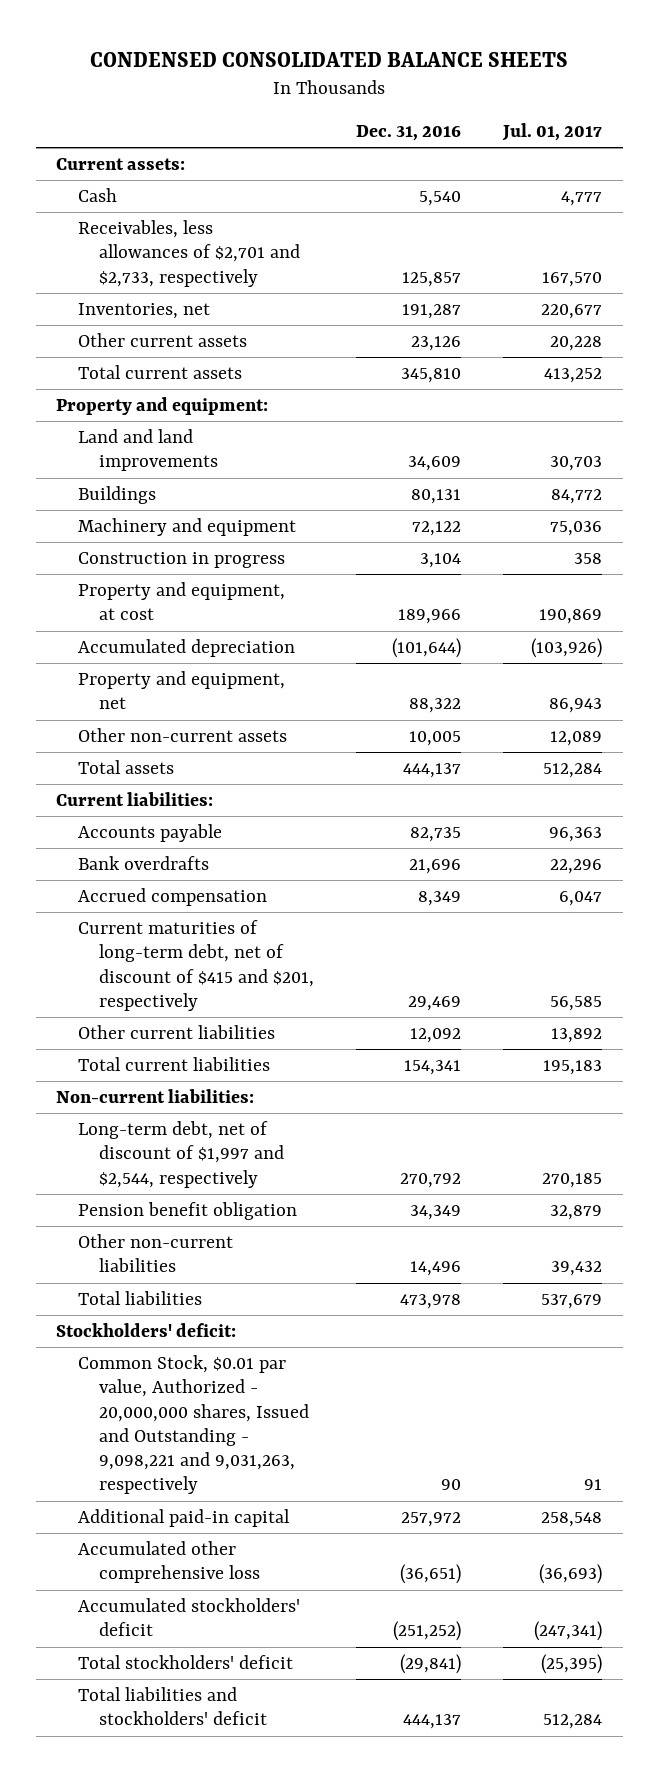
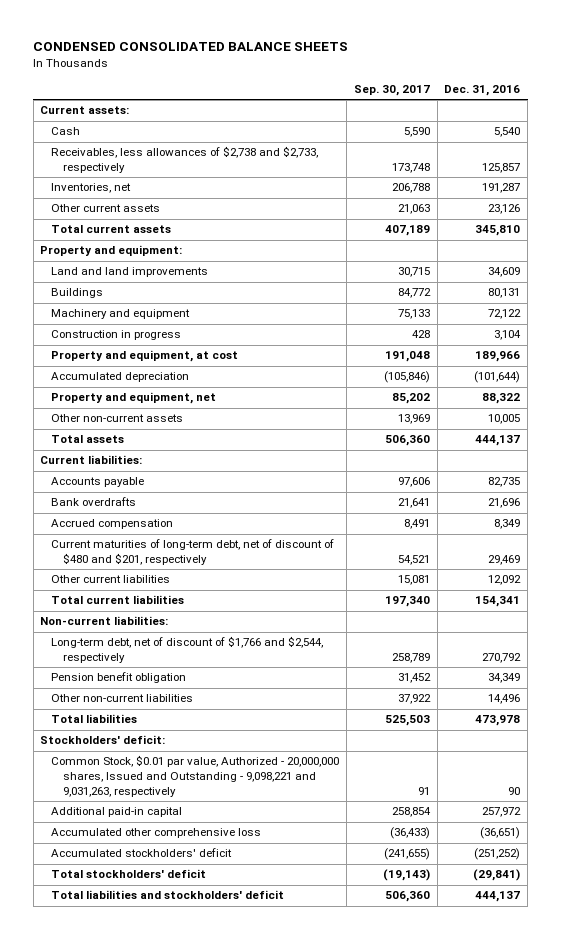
[501,122,602,141] Jul. 01, 2017 -> none
none -> [353,84,430,96] Sep. 30, 2017
[77,219,301,287] Receivables, less allowances of $2,701 and $2,733, respectively -> [51,146,319,174] Receivables, less allowances of $2,738 and $2,733, respectively
[77,919,315,1011] Current maturities of long-term debt, net of discount of $415 and $201, respectively -> [51,539,335,566] Current maturities of long-term debt, net of discount of $480 and $201, respectively
[77,1120,285,1188] Long-term debt, net of discount of $1,997 and $2,544, respectively -> [51,636,324,664] Long-term debt, net of discount of $1,766 and $2,544, respectively

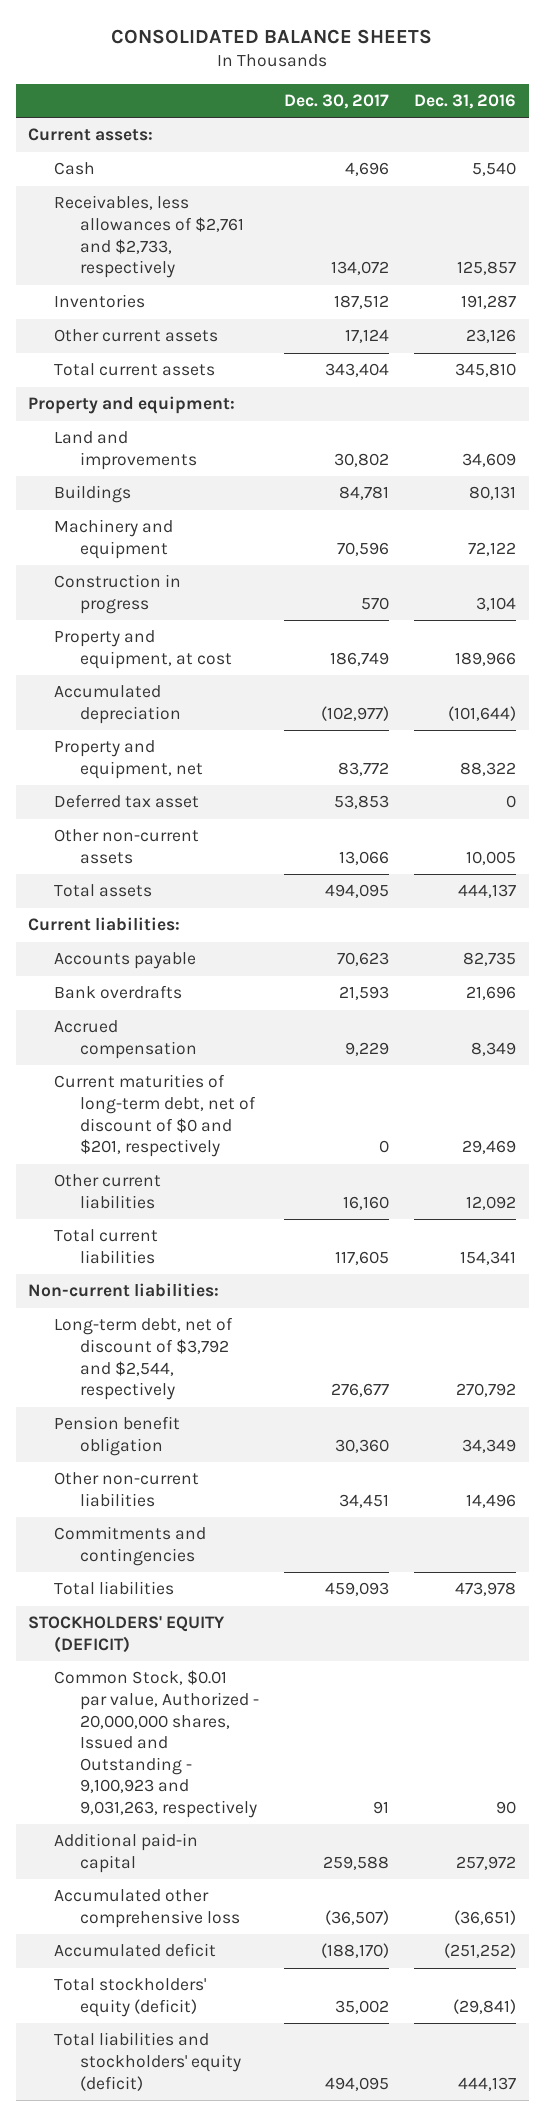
[33,42,349,52] CONDENSED CONSOLIDATED BALANCE SHEETS -> [111,28,433,44] CONSOLIDATED BALANCE SHEETS
[353,84,430,96] Sep. 30, 2017 -> none
none -> [283,94,389,110] Dec. 30, 2017
[51,146,319,174] Receivables, less allowances of $2,738 and $2,733, respectively -> [53,195,244,279] Receivables, less allowances of $2,761 and $2,733, respectively
[51,183,132,194] Inventories, net -> [53,294,145,309] Inventories
[51,267,209,278] Land and land improvements -> [53,431,197,471] Land and improvements
none -> [53,794,199,809] Deferred tax asset
[51,539,335,566] Current maturities of long-term debt, net of discount of $480 and $201, respectively -> [53,1074,256,1158] Current maturities of long-term debt, net of discount of $0 and $201, respectively
[51,636,324,664] Long-term debt, net of discount of $1,766 and $2,544, respectively -> [53,1317,233,1401] Long-term debt, net of discount of $3,792 and $2,544, respectively
none -> [53,1526,206,1567] Commitments and contingencies
[40,735,166,745] Stockholders' deficit: -> [28,1616,226,1654] STOCKHOLDERS' EQUITY (DEFICIT)
[51,755,340,797] Common Stock, $0.01 par value, Authorized - 20,000,000 shares, Issued and Outstanding - 9,098,221 and 9,031,263, respectively -> [53,1670,259,1819] Common Stock, $0.01 par value, Authorized - 20,000,000 shares, Issued and Outstanding - 9,100,923 and 9,031,263, respectively
[51,848,233,858] Accumulated stockholders' deficit -> [53,1943,216,1958] Accumulated deficit
[51,869,207,879] Total stockholders' deficit -> [53,1978,206,2018] Total stockholders' equity (deficit)
[51,890,285,900] Total liabilities and stockholders' deficit -> [53,2032,241,2091] Total liabilities and stockholders' equity (deficit)

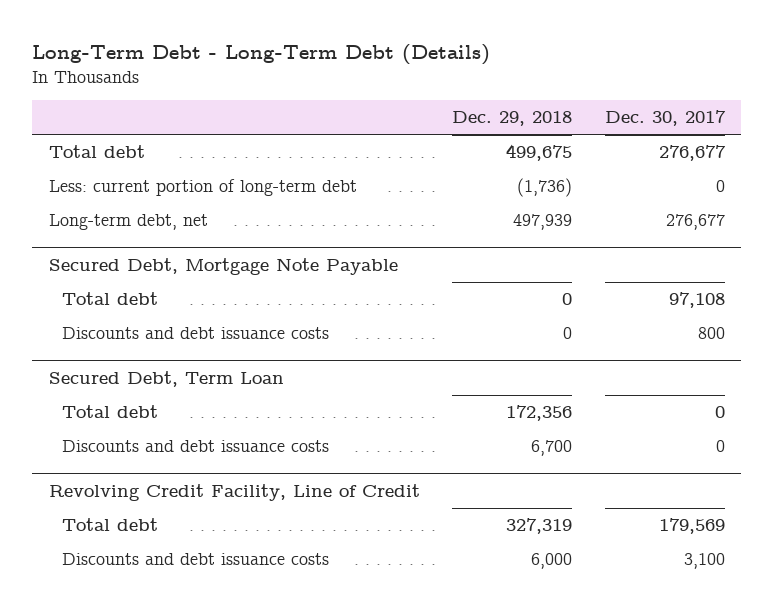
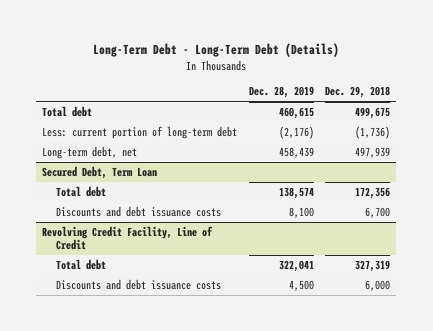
[604,110,726,127] Dec. 30, 2017 -> none
none -> [248,86,314,99] Dec. 28, 2019
[48,257,398,275] Secured Debt, Mortgage Note Payable -> none
[61,292,158,306] Total debt -> none
[61,327,329,340] Discounts and debt issuance costs -> none

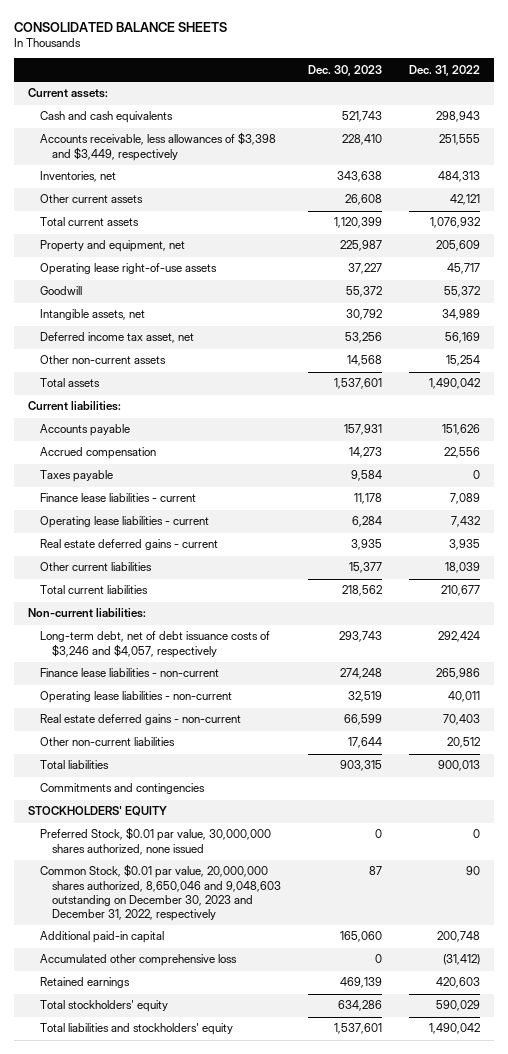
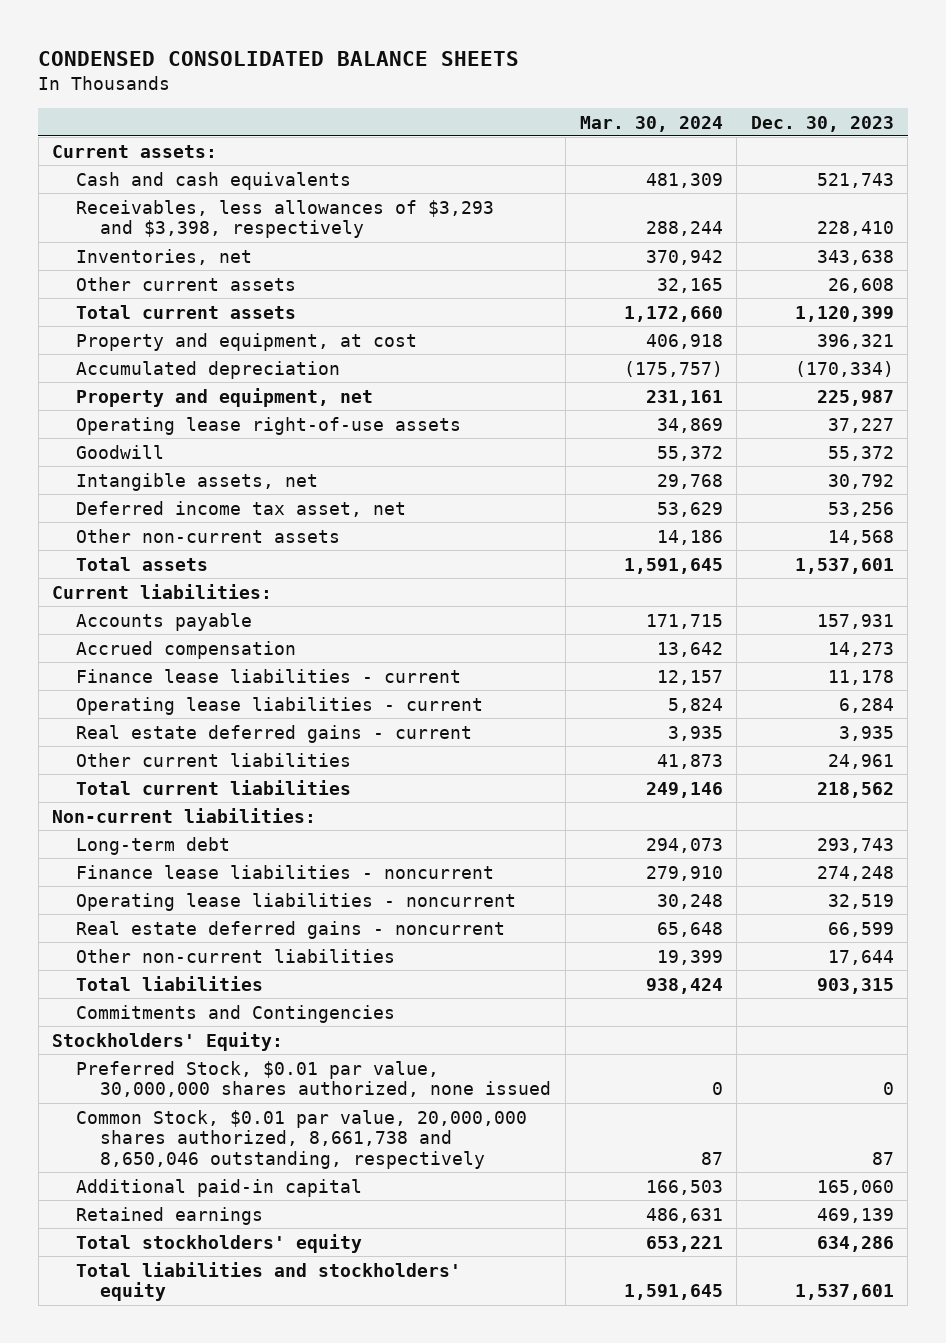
[14,21,228,32] CONSOLIDATED BALANCE SHEETS -> [38,50,520,66] CONDENSED CONSOLIDATED BALANCE SHEETS
[409,64,481,76] Dec. 31, 2022 -> none
none -> [579,115,723,132] Mar. 30, 2024
[39,132,276,161] Accounts receivable, less allowances of $3,398 and $3,449, respectively -> [76,199,495,239] Receivables, less allowances of $3,293 and $3,398, respectively
none -> [76,332,418,351] Property and equipment, at cost
none -> [76,360,341,379] Accumulated depreciation
[39,470,113,483] Taxes payable -> none
[348,562,382,574] 15,377 -> [827,753,894,769] 24,961
[39,631,270,658] Long-term debt, net of debt issuance costs of $3,246 and $4,057, respectively -> [76,836,231,855] Long-term debt
[39,668,219,678] Finance lease liabilities - non-current -> [76,864,495,879] Finance lease liabilities - noncurrent
[39,691,232,704] Operating lease liabilities - non-current -> [76,892,517,911] Operating lease liabilities - noncurrent
[39,714,241,726] Real estate deferred gains - non-current -> [76,920,506,939] Real estate deferred gains - noncurrent
[39,783,205,795] Commitments and contingencies -> [76,1004,396,1023] Commitments and Contingencies
[27,806,167,817] STOCKHOLDERS' EQUITY -> [52,1031,284,1051] Stockholders' Equity:
[39,864,281,922] Common Stock, $0.01 par value, 20,000,000 shares authorized, 8,650,046 and 9,048,603 outstanding on December 30, 2023 and December 31, 2022, respectively -> [76,1109,528,1170] Common Stock, $0.01 par value, 20,000,000 shares authorized, 8,661,738 and 8,650,046 outstanding, respectively
[39,954,237,967] Accumulated other comprehensive loss -> none

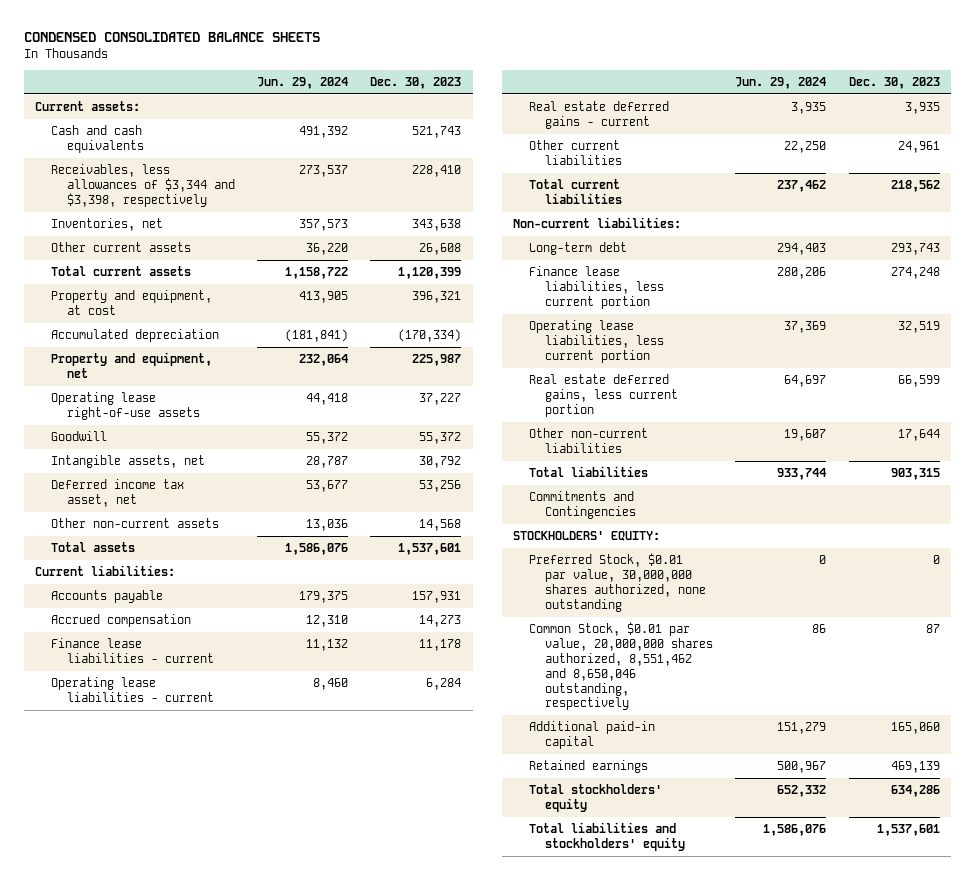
[579,115,723,132] Mar. 30, 2024 -> none
none -> [256,77,348,90] Jun. 29, 2024
[76,199,495,239] Receivables, less allowances of $3,293 and $3,398, respectively -> [50,164,235,207] Receivables, less allowances of $3,344 and $3,398, respectively
[76,864,495,879] Finance lease liabilities - noncurrent -> [529,266,665,309] Finance lease liabilities, less current portion
[76,892,517,911] Operating lease liabilities - noncurrent -> [529,320,665,363] Operating lease liabilities, less current portion
[76,920,506,939] Real estate deferred gains - noncurrent -> [529,374,679,417] Real estate deferred gains, less current portion
[52,1031,284,1051] Stockholders' Equity: -> [513,531,661,542] STOCKHOLDERS' EQUITY:
[76,1060,552,1098] Preferred Stock, $0.01 par value, 30,000,000 shares authorized, none issued -> [529,553,707,612] Preferred Stock, $0.01 par value, 30,000,000 shares authorized, none outstanding
[76,1109,528,1170] Common Stock, $0.01 par value, 20,000,000 shares authorized, 8,661,738 and 8,650,046 outstanding, respectively -> [529,622,714,711] Common Stock, $0.01 par value, 20,000,000 shares authorized, 8,551,462 and 8,650,046 outstanding, respectively

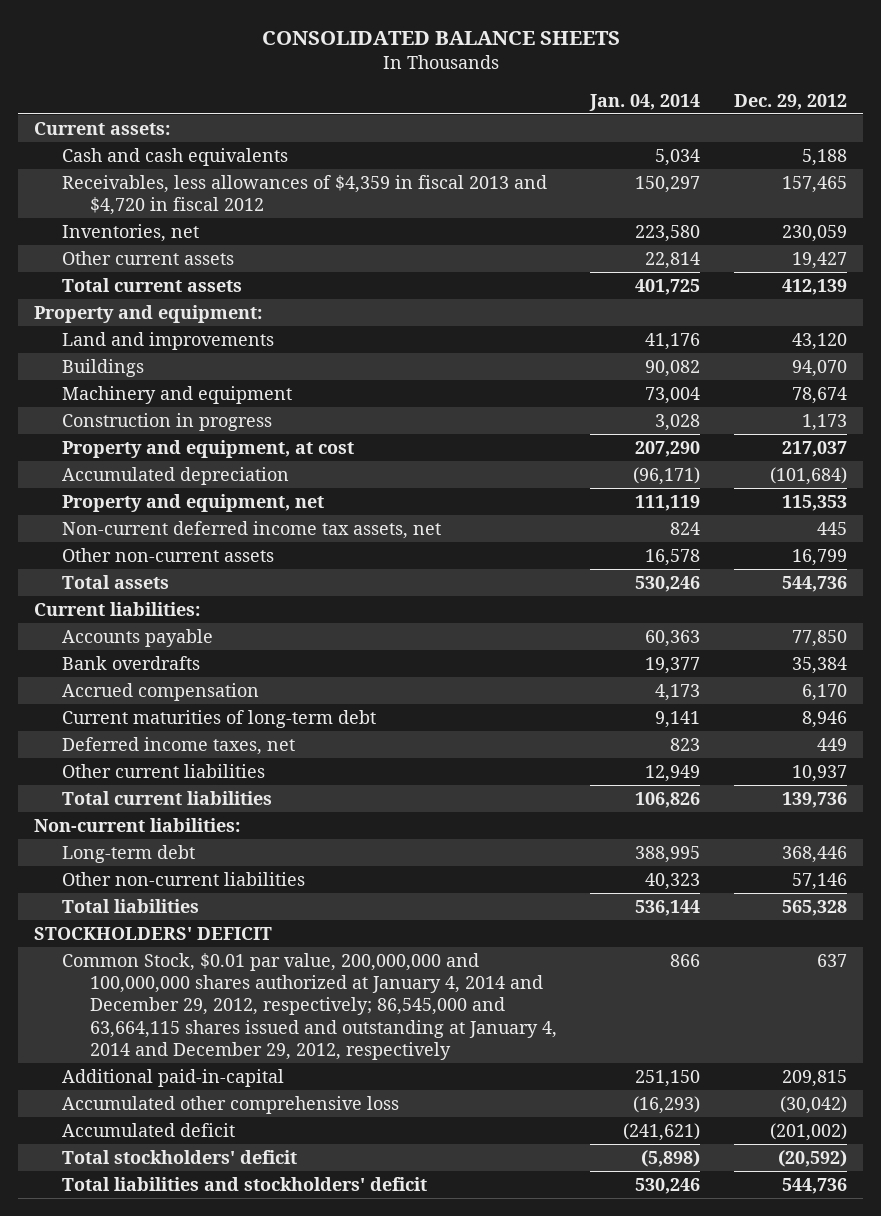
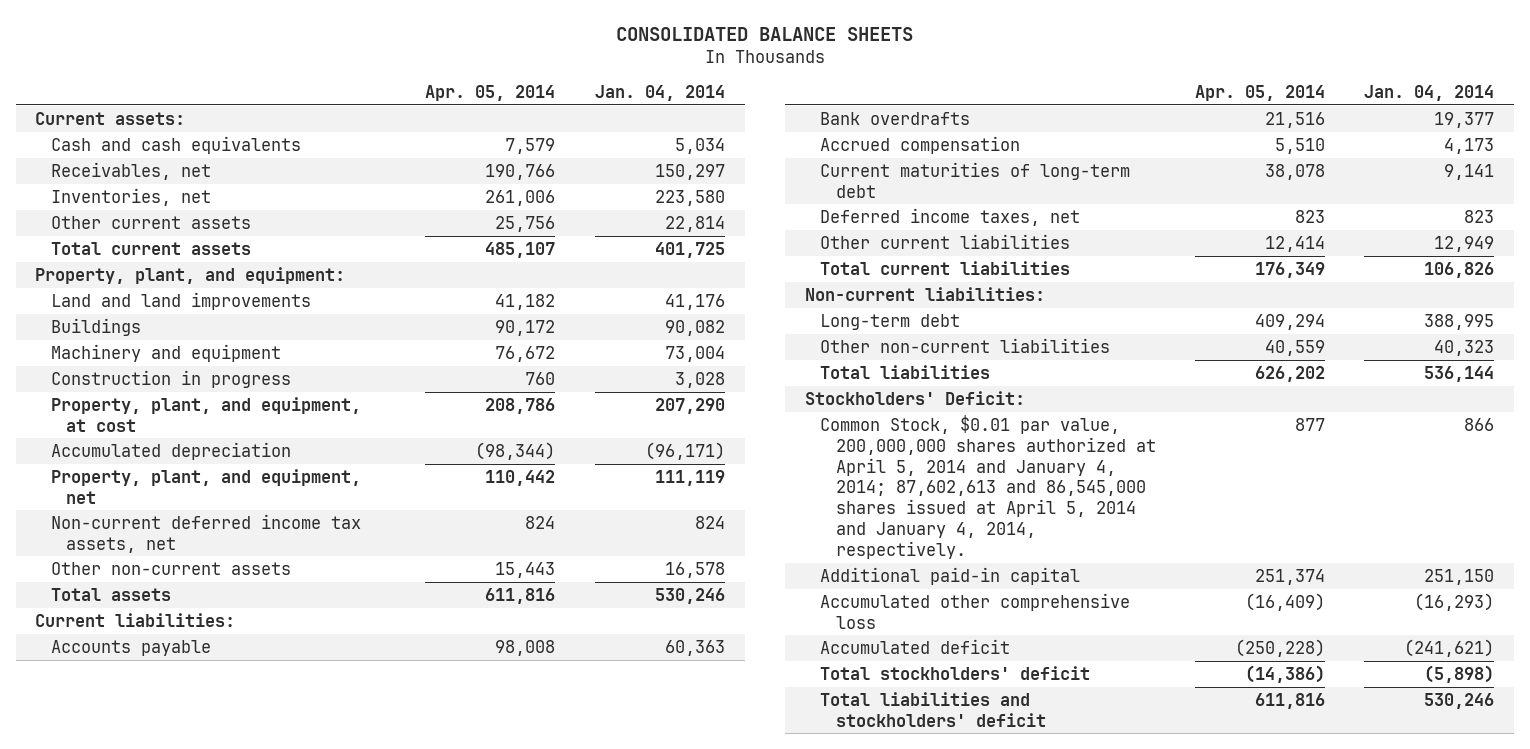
[733,93,847,110] Dec. 29, 2012 -> none
none -> [425,85,556,102] Apr. 05, 2014
[62,174,548,216] Receivables, less allowances of $4,359 in fiscal 2013 and $4,720 in fiscal 2012 -> [50,161,211,180] Receivables, net
[34,304,263,323] Property and equipment: -> [35,266,346,284] Property, plant, and equipment:
[62,331,275,350] Land and improvements -> [50,291,311,310] Land and land improvements
[62,439,355,458] Property and equipment, at cost -> [50,396,361,432] Property, plant, and equipment, at cost
[62,493,325,512] Property and equipment, net -> [50,468,361,504] Property, plant, and equipment, net
[34,926,273,940] STOCKHOLDERS' DEFICIT -> [805,390,1026,405] Stockholders' Deficit:
[62,952,557,1061] Common Stock, $0.01 par value, 200,000,000 and 100,000,000 shares authorized at January 4, 2014 and December 29, 2012, respectively; 86,545,000 and 63,664,115 shares issued and outstanding at January 4, 2014 and December 29, 2012, respectively -> [820,414,1156,560] Common Stock, $0.01 par value, 200,000,000 shares authorized at April 5, 2014 and January 4, 2014; 87,602,613 and 86,545,000 shares issued at April 5, 2014 and January 4, 2014, respectively.
[62,1068,285,1087] Additional paid-in-capital -> [820,566,1081,585] Additional paid-in capital

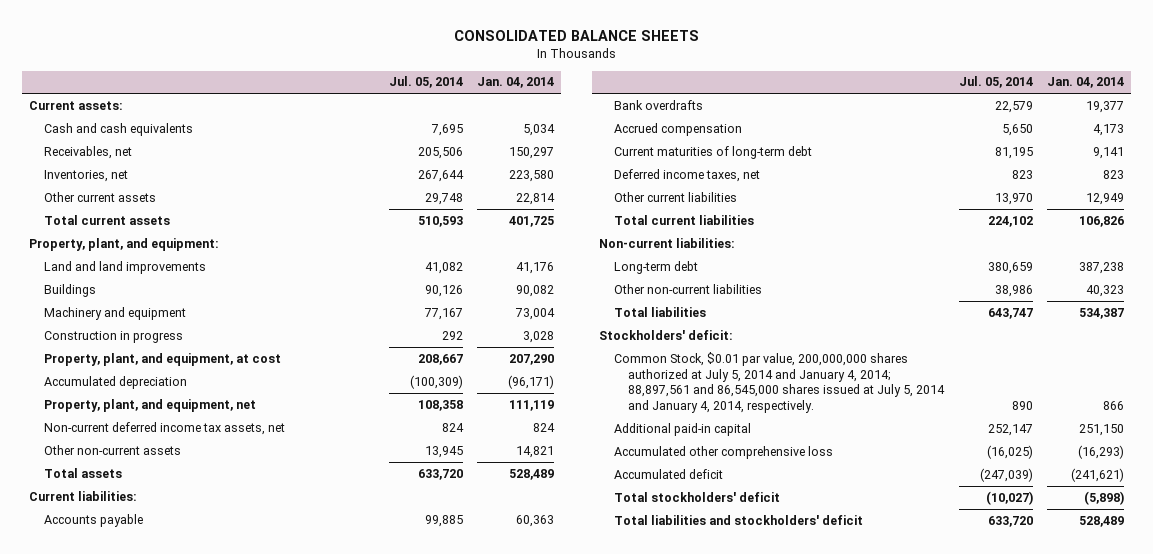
[425,85,556,102] Apr. 05, 2014 -> none
none -> [388,76,463,89] Jul. 05, 2014
[664,561,725,578] 16,578 -> [515,445,554,458] 14,821
[654,587,725,604] 530,246 -> [508,468,554,480] 528,489
[1424,313,1495,330] 388,995 -> [1078,261,1124,274] 387,238
[1424,365,1495,382] 536,144 -> [1078,307,1124,319] 534,387
[805,390,1026,405] Stockholders' Deficit: -> [599,329,734,340] Stockholders' deficit:
[820,414,1156,560] Common Stock, $0.01 par value, 200,000,000 shares authorized at April 5, 2014 and January 4, 2014; 87,602,613 and 86,545,000 shares issued at April 5, 2014 and January 4, 2014, respectively. -> [613,351,946,414] Common Stock, $0.01 par value, 200,000,000 shares authorized at July 5, 2014 and January 4, 2014; 88,897,561 and 86,545,000 shares issued at July 5, 2014 and January 4, 2014, respectively.
[1424,692,1495,709] 530,246 -> [1078,515,1124,527] 528,489

